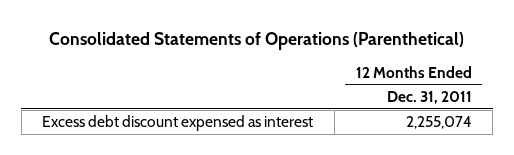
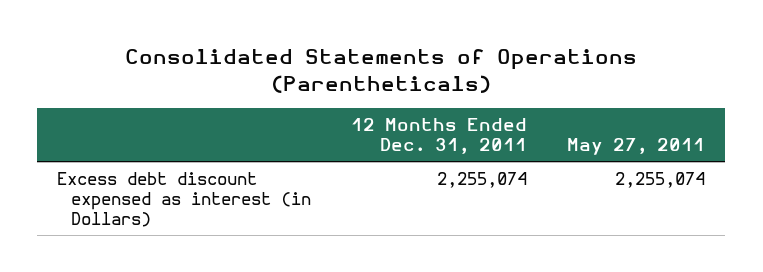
[48,31,464,50] Consolidated Statements of Operations (Parenthetical) -> [125,48,638,93] Consolidated Statements of Operations (Parentheticals)
none -> [567,138,706,156] May 27, 2011
[42,115,314,132] Excess debt discount expensed as interest -> [57,172,311,228] Excess debt discount expensed as interest (in Dollars)

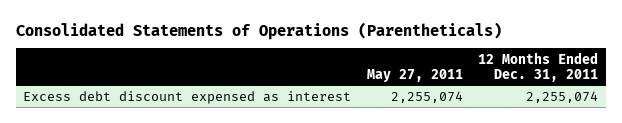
[57,172,311,228] Excess debt discount expensed as interest (in Dollars) -> [23,91,352,105] Excess debt discount expensed as interest

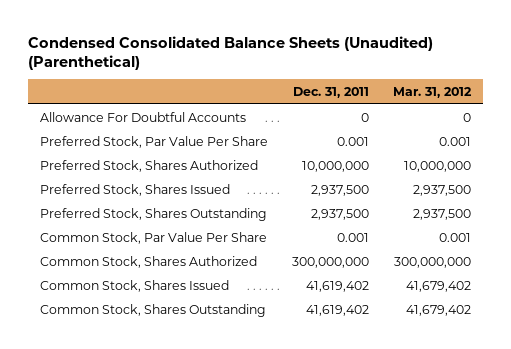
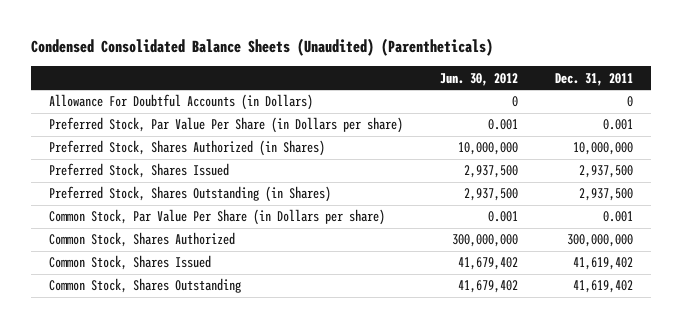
[28,35,434,70] Condensed Consolidated Balance Sheets (Unaudited) (Parenthetical) -> [30,38,493,57] Condensed Consolidated Balance Sheets (Unaudited) (Parentheticals)
[393,87,473,99] Mar. 31, 2012 -> none
none -> [439,72,518,86] Jun. 30, 2012
[40,111,247,122] Allowance For Doubtful Accounts -> [49,94,314,111] Allowance For Doubtful Accounts (in Dollars)
[40,135,269,148] Preferred Stock, Par Value Per Share -> [49,117,404,134] Preferred Stock, Par Value Per Share (in Dollars per share)
[40,159,259,172] Preferred Stock, Shares Authorized -> [49,140,326,157] Preferred Stock, Shares Authorized (in Shares)
[40,207,268,221] Preferred Stock, Shares Outstanding -> [49,186,332,203] Preferred Stock, Shares Outstanding (in Shares)
[40,231,268,244] Common Stock, Par Value Per Share -> [49,209,386,226] Common Stock, Par Value Per Share (in Dollars per share)

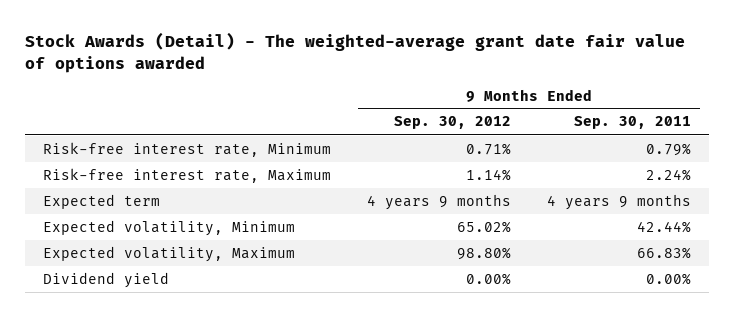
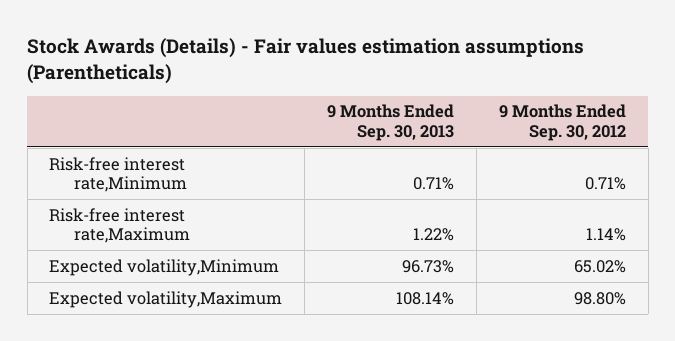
[25,31,686,73] Stock Awards (Detail) - The weighted-average grant date fair value of options awarded -> [27,37,585,84] Stock Awards (Details) - Fair values estimation assumptions (Parentheticals)
[573,116,691,130] Sep. 30, 2011 -> none
none -> [327,104,455,141] 9 Months Ended Sep. 30, 2013
[43,193,161,209] Expected term -> none
[43,271,170,288] Dividend yield -> none
[43,141,332,157] Risk-free interest rate, Minimum -> [49,156,187,193] Risk-free interest rate,Minimum
[43,167,332,183] Risk-free interest rate, Maximum -> [49,207,190,244] Risk-free interest rate,Maximum
[43,219,296,236] Expected volatility, Minimum -> [49,258,280,276] Expected volatility,Minimum
[43,245,296,262] Expected volatility, Maximum -> [49,290,283,308] Expected volatility,Maximum

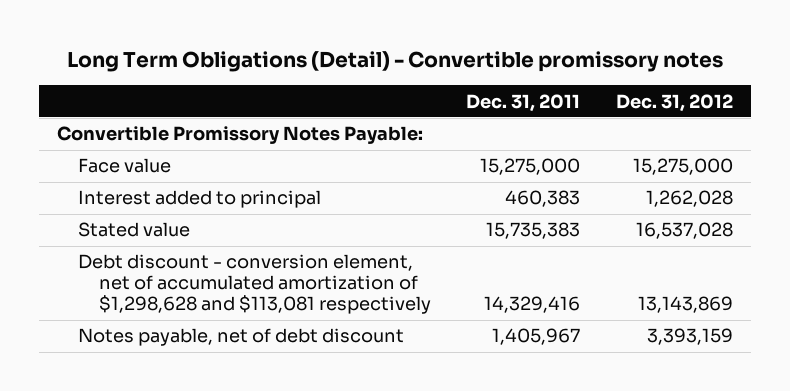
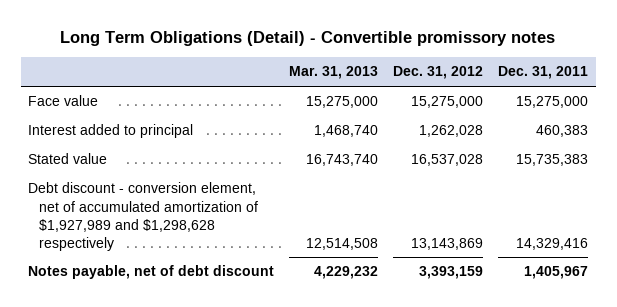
none -> [289,66,379,80] Mar. 31, 2013
[57,126,424,145] Convertible Promissory Notes Payable: -> none
[77,254,431,315] Debt discount - conversion element, net of accumulated amortization of $1,298,628 and $113,081 respectively -> [28,182,259,251] Debt discount - conversion element, net of accumulated amortization of $1,927,989 and $1,298,628 respectively

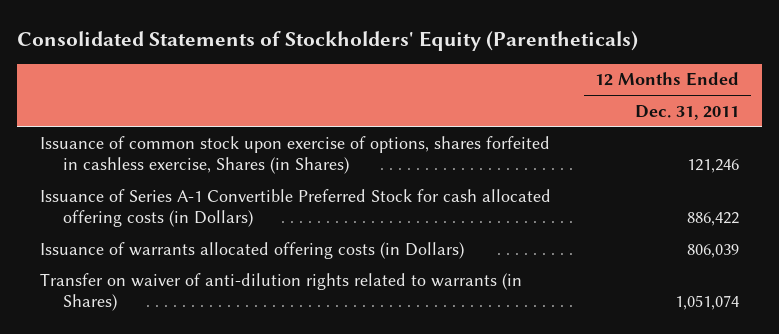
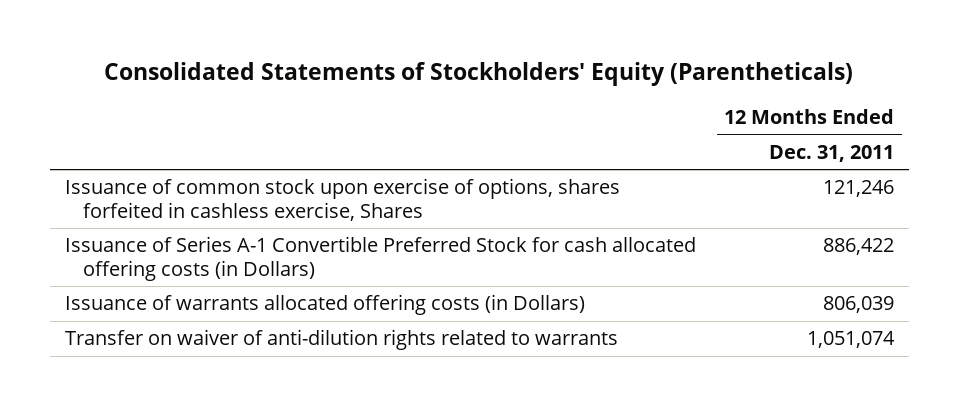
[39,135,550,175] Issuance of common stock upon exercise of options, shares forfeited in cashless exercise, Shares (in Shares) -> [64,178,620,221] Issuance of common stock upon exercise of options, shares forfeited in cashless exercise, Shares
[39,272,522,312] Transfer on waiver of anti-dilution rights related to warrants (in Shares) -> [64,329,618,351] Transfer on waiver of anti-dilution rights related to warrants

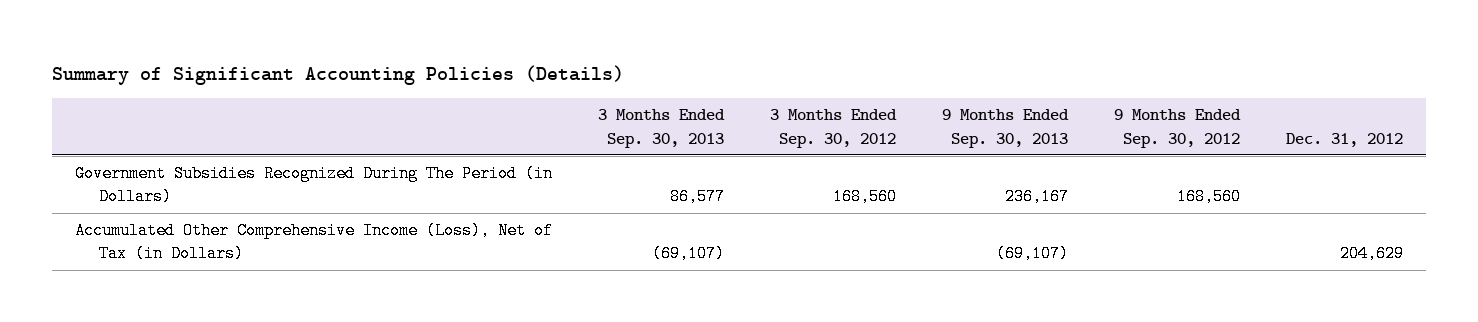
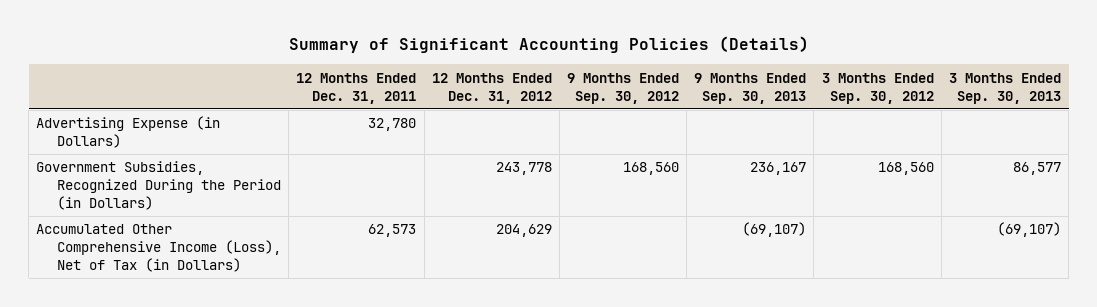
[1285,132,1403,147] Dec. 31, 2012 -> none
none -> [296,72,417,104] 12 Months Ended Dec. 31, 2011
none -> [431,72,552,104] 12 Months Ended Dec. 31, 2012
none -> [36,116,221,149] Advertising Expense (in Dollars)
[75,165,554,206] Government Subsidies Recognized During The Period (in Dollars) -> [36,161,282,211] Government Subsidies, Recognized During the Period (in Dollars)

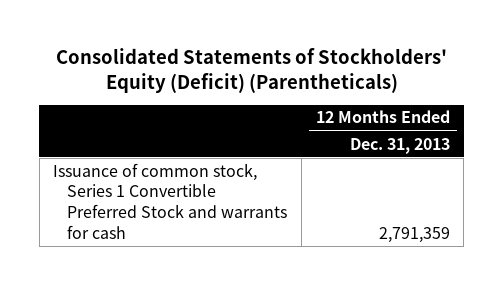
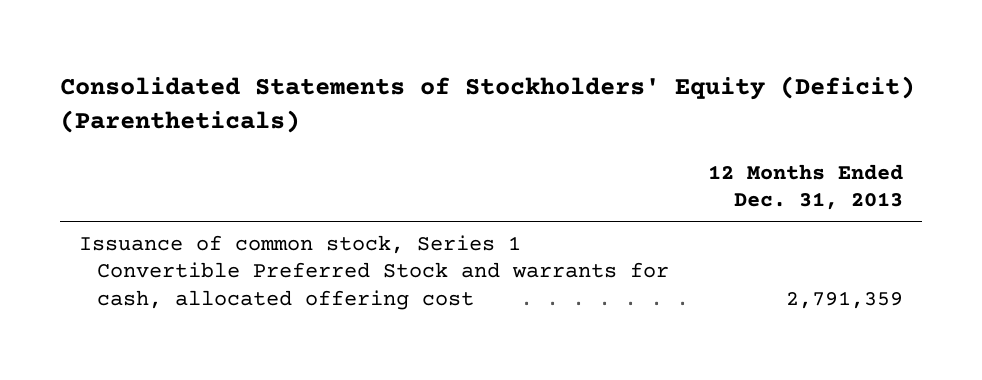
[53,162,288,239] Issuance of common stock, Series 1 Convertible Preferred Stock and warrants for cash -> [79,235,670,310] Issuance of common stock, Series 1 Convertible Preferred Stock and warrants for cash, allocated offering cost

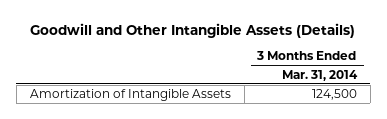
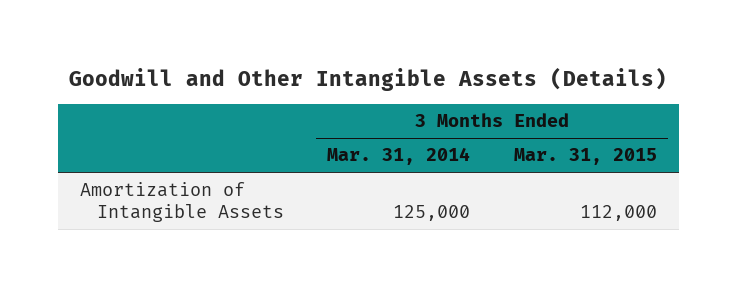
none -> [513,148,657,166] Mar. 31, 2015
[311,89,357,101] 124,500 -> [393,204,471,221] 125,000

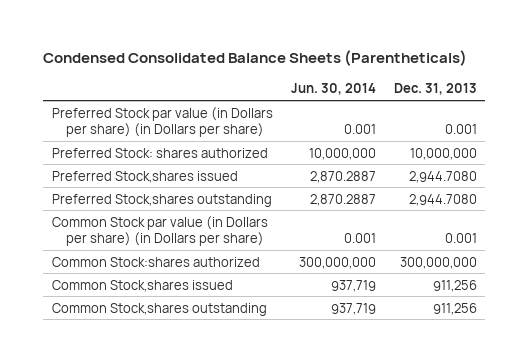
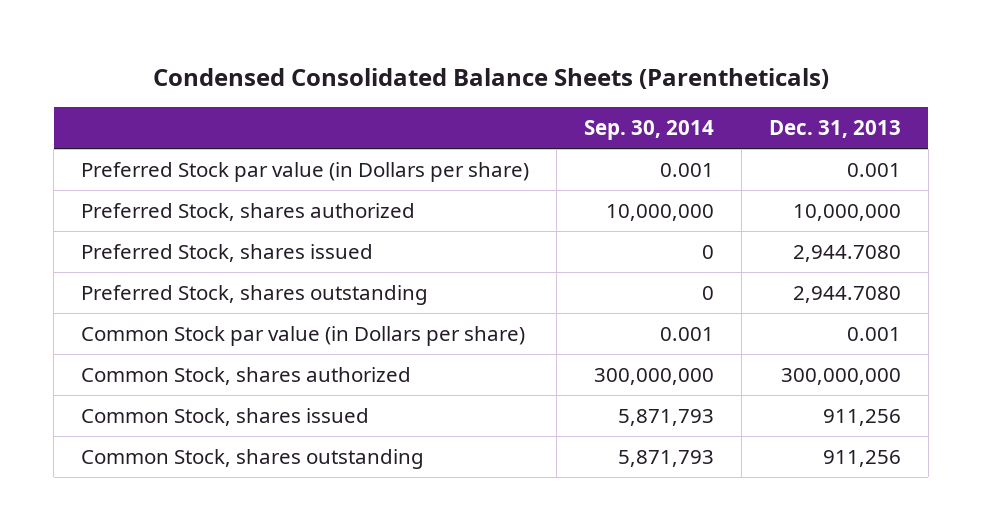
[290,83,376,96] Jun. 30, 2014 -> none
none -> [584,119,715,140] Sep. 30, 2014
[51,106,273,137] Preferred Stock par value (in Dollars per share) (in Dollars per share) -> [81,162,530,183] Preferred Stock par value (in Dollars per share)
[51,147,268,158] Preferred Stock: shares authorized -> [81,203,416,222] Preferred Stock, shares authorized
[51,170,238,183] Preferred Stock,shares issued -> [81,244,374,263] Preferred Stock, shares issued
[51,193,272,207] Preferred Stock,shares outstanding -> [81,285,429,306] Preferred Stock, shares outstanding
[51,215,268,246] Common Stock par value (in Dollars per share) (in Dollars per share) -> [81,326,526,347] Common Stock par value (in Dollars per share)
[51,256,260,267] Common Stock:shares authorized -> [81,367,412,386] Common Stock, shares authorized
[51,279,233,292] Common Stock,shares issued -> [81,408,370,427] Common Stock, shares issued
[51,302,267,316] Common Stock,shares outstanding -> [81,449,425,470] Common Stock, shares outstanding

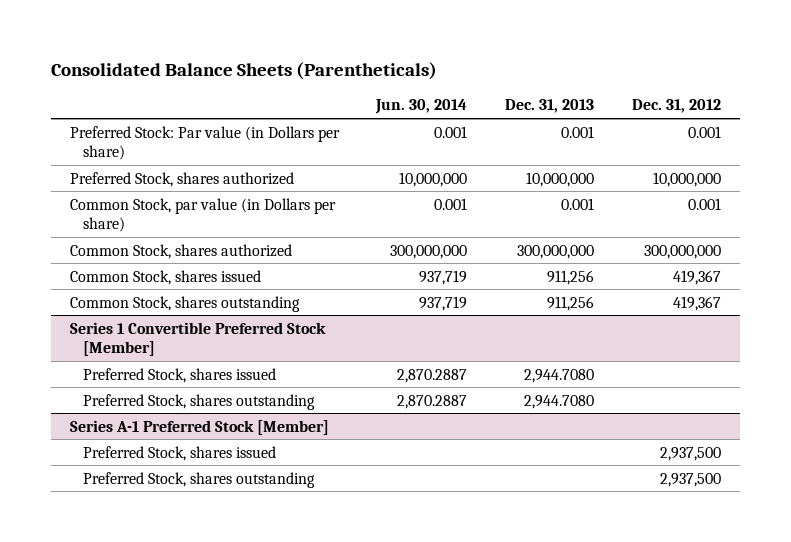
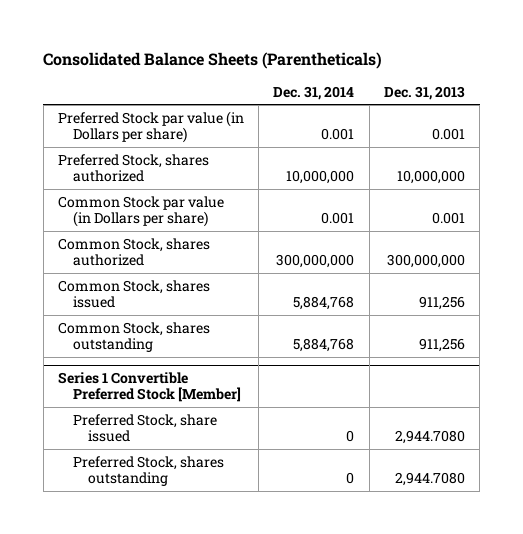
[375,99,468,115] Jun. 30, 2014 -> none
[631,99,721,114] Dec. 31, 2012 -> none
none -> [273,85,355,100] Dec. 31, 2014
[69,125,340,161] Preferred Stock: Par value (in Dollars per share) -> [58,110,245,144] Preferred Stock par value (in Dollars per share)
[69,197,336,233] Common Stock, par value (in Dollars per share) -> [58,195,225,228] Common Stock par value (in Dollars per share)
[82,367,276,383] Preferred Stock, shares issued -> [73,413,218,443] Preferred Stock, share issued
[69,419,329,435] Series A-1 Preferred Stock [Member] -> none
[82,445,276,461] Preferred Stock, shares issued -> none
[82,471,315,488] Preferred Stock, shares outstanding -> none

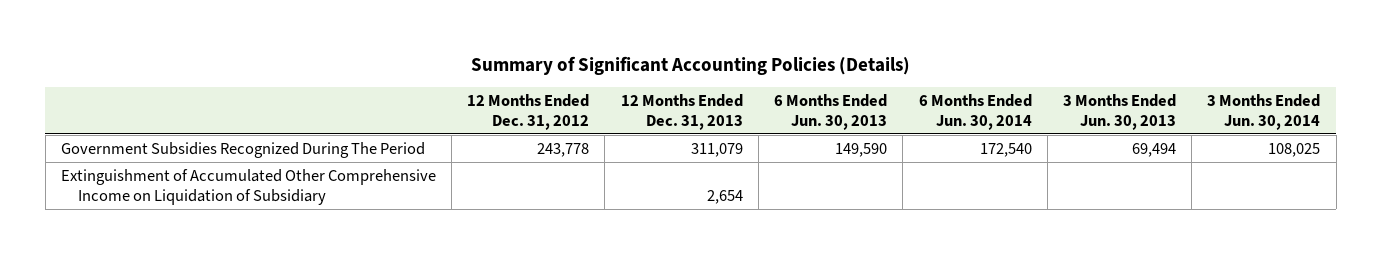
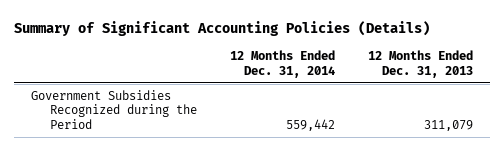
[467,93,590,130] 12 Months Ended Dec. 31, 2012 -> none
[774,93,888,130] 6 Months Ended Jun. 30, 2013 -> none
[918,93,1032,130] 6 Months Ended Jun. 30, 2014 -> none
[1062,93,1176,130] 3 Months Ended Jun. 30, 2013 -> none
[1207,93,1321,130] 3 Months Ended Jun. 30, 2014 -> none
none -> [230,50,336,78] 12 Months Ended Dec. 31, 2014
[60,168,436,205] Extinguishment of Accumulated Other Comprehensive Income on Liquidation of Subsidiary -> none
[60,141,425,158] Government Subsidies Recognized During The Period -> [30,89,197,129] Government Subsidies Recognized during the Period

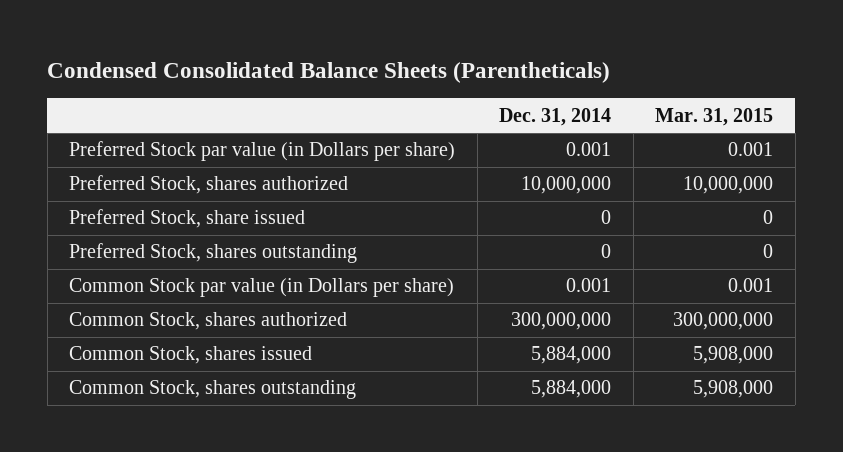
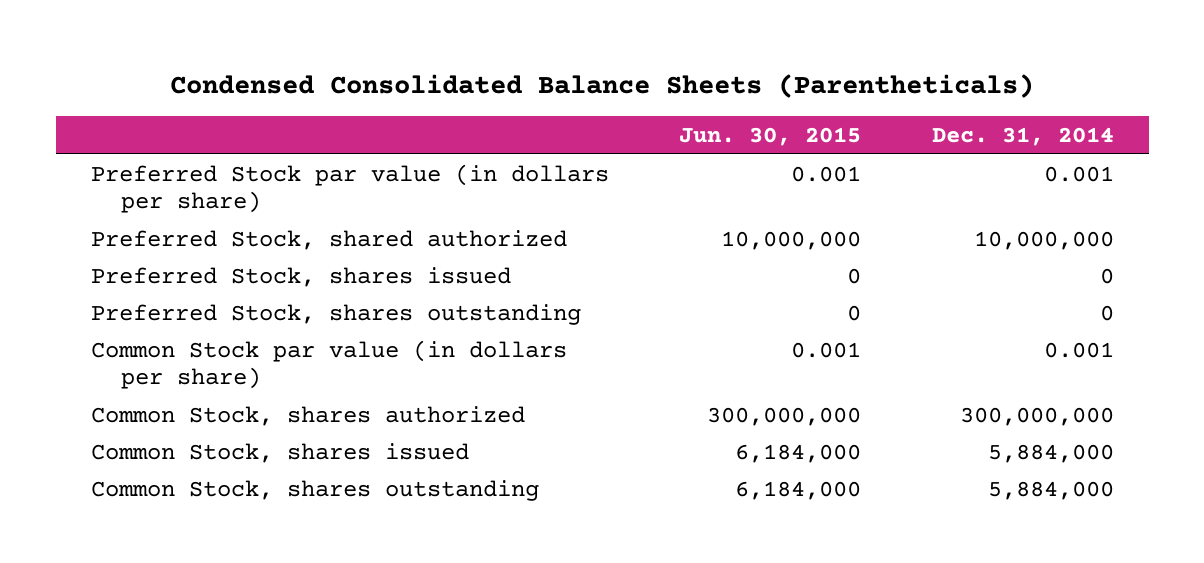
[655,107,774,126] Mar. 31, 2015 -> none
none -> [679,126,862,146] Jun. 30, 2015
[69,141,456,162] Preferred Stock par value (in Dollars per share) -> [90,163,609,214] Preferred Stock par value (in dollars per share)
[69,175,349,195] Preferred Stock, shares authorized -> [90,229,567,250] Preferred Stock, shared authorized
[69,209,306,229] Preferred Stock, share issued -> [90,266,511,287] Preferred Stock, shares issued
[69,278,455,298] Common Stock par value (in Dollars per share) -> [90,339,567,390] Common Stock par value (in dollars per share)

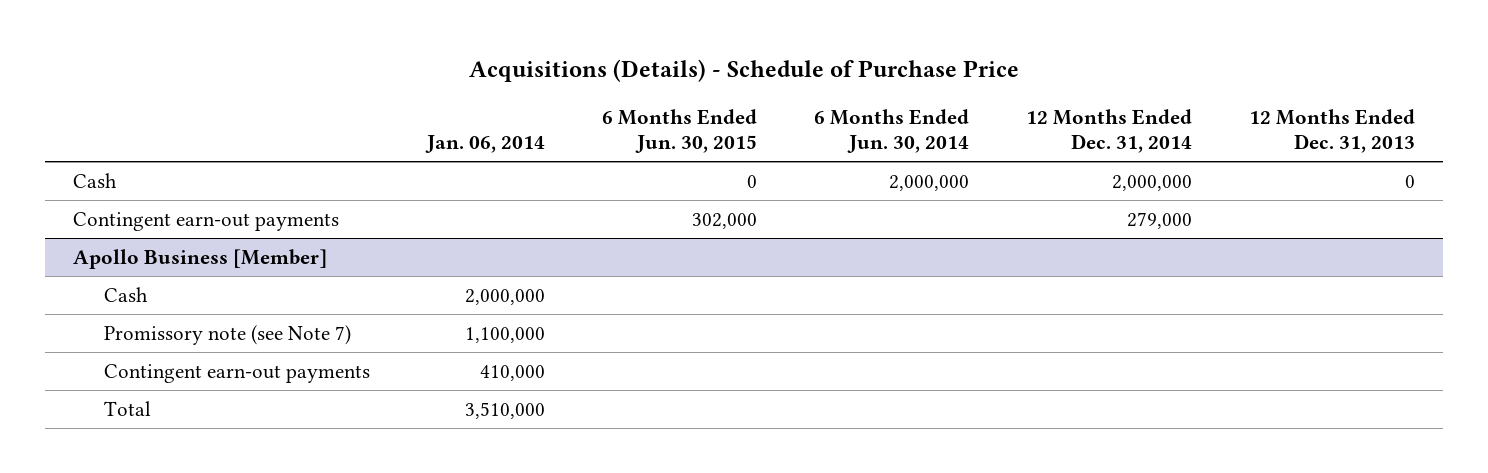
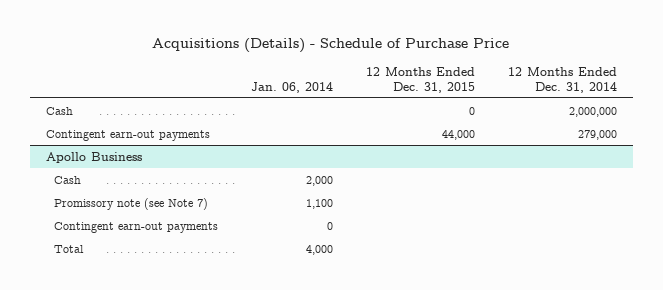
[601,108,757,154] 6 Months Ended Jun. 30, 2015 -> none
[813,108,969,154] 6 Months Ended Jun. 30, 2014 -> none
[1248,108,1415,154] 12 Months Ended Dec. 31, 2013 -> none
none -> [365,66,475,93] 12 Months Ended Dec. 31, 2015
[72,248,327,269] Apollo Business [Member] -> [45,151,142,163] Apollo Business
[465,288,546,305] 2,000,000 -> [306,175,334,186] 2,000
[465,326,546,343] 1,100,000 -> [306,198,334,209] 1,100
[480,364,546,381] 410,000 -> [327,221,334,230] 0
[465,401,546,419] 3,510,000 -> [306,244,334,255] 4,000

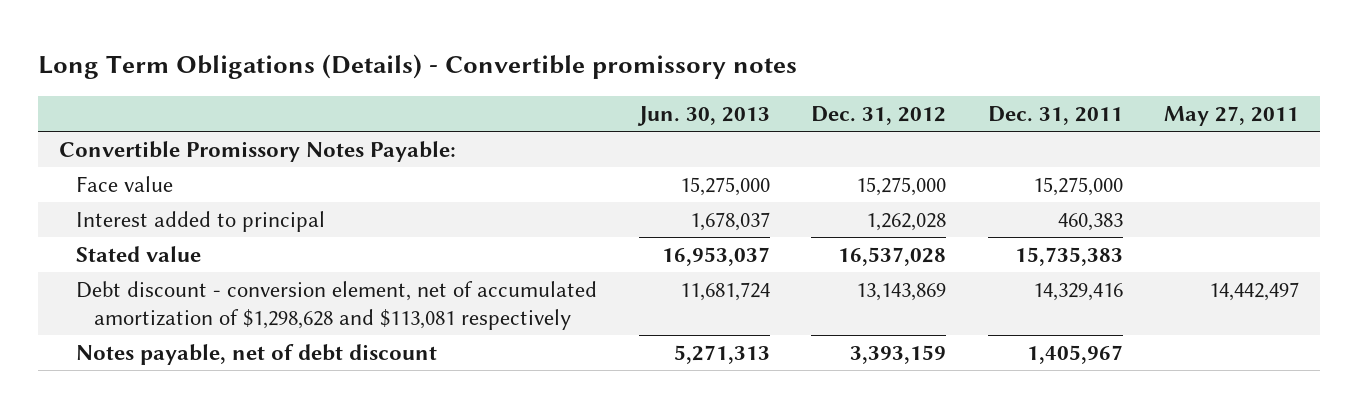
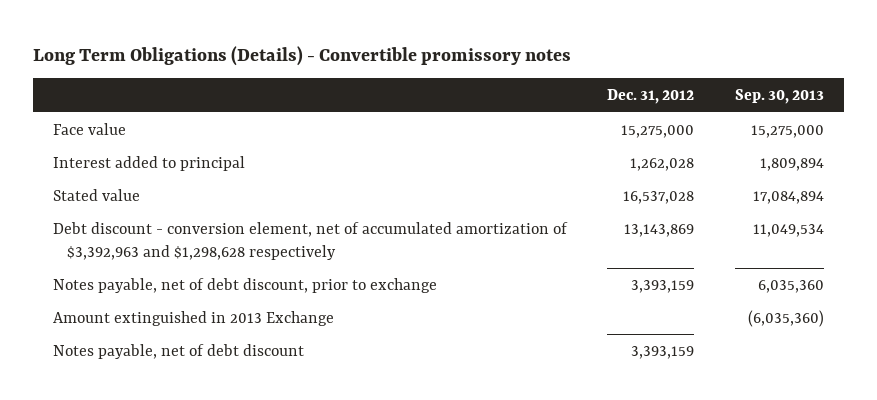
[636,105,770,126] Jun. 30, 2013 -> none
[987,105,1123,125] Dec. 31, 2011 -> none
[1163,105,1299,126] May 27, 2011 -> none
none -> [735,89,825,105] Sep. 30, 2013
[58,140,456,162] Convertible Promissory Notes Payable: -> none
[76,280,598,330] Debt discount - conversion element, net of accumulated amortization of $1,298,628 and $113,081 respectively -> [52,221,568,260] Debt discount - conversion element, net of accumulated amortization of $3,392,963 and $1,298,628 respectively
none -> [52,277,437,293] Notes payable, net of debt discount, prior to exchange
none -> [52,310,334,326] Amount extinguished in 2013 Exchange

